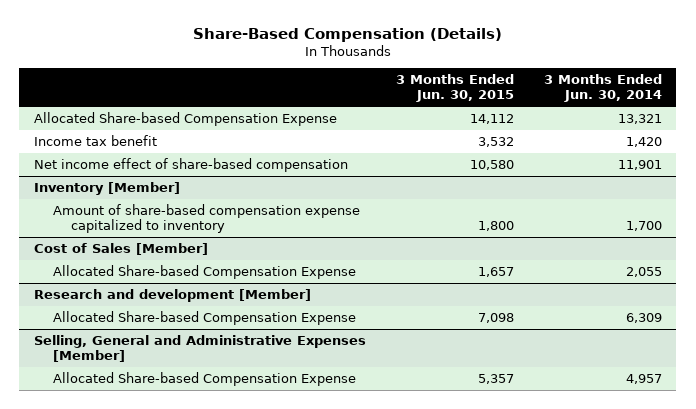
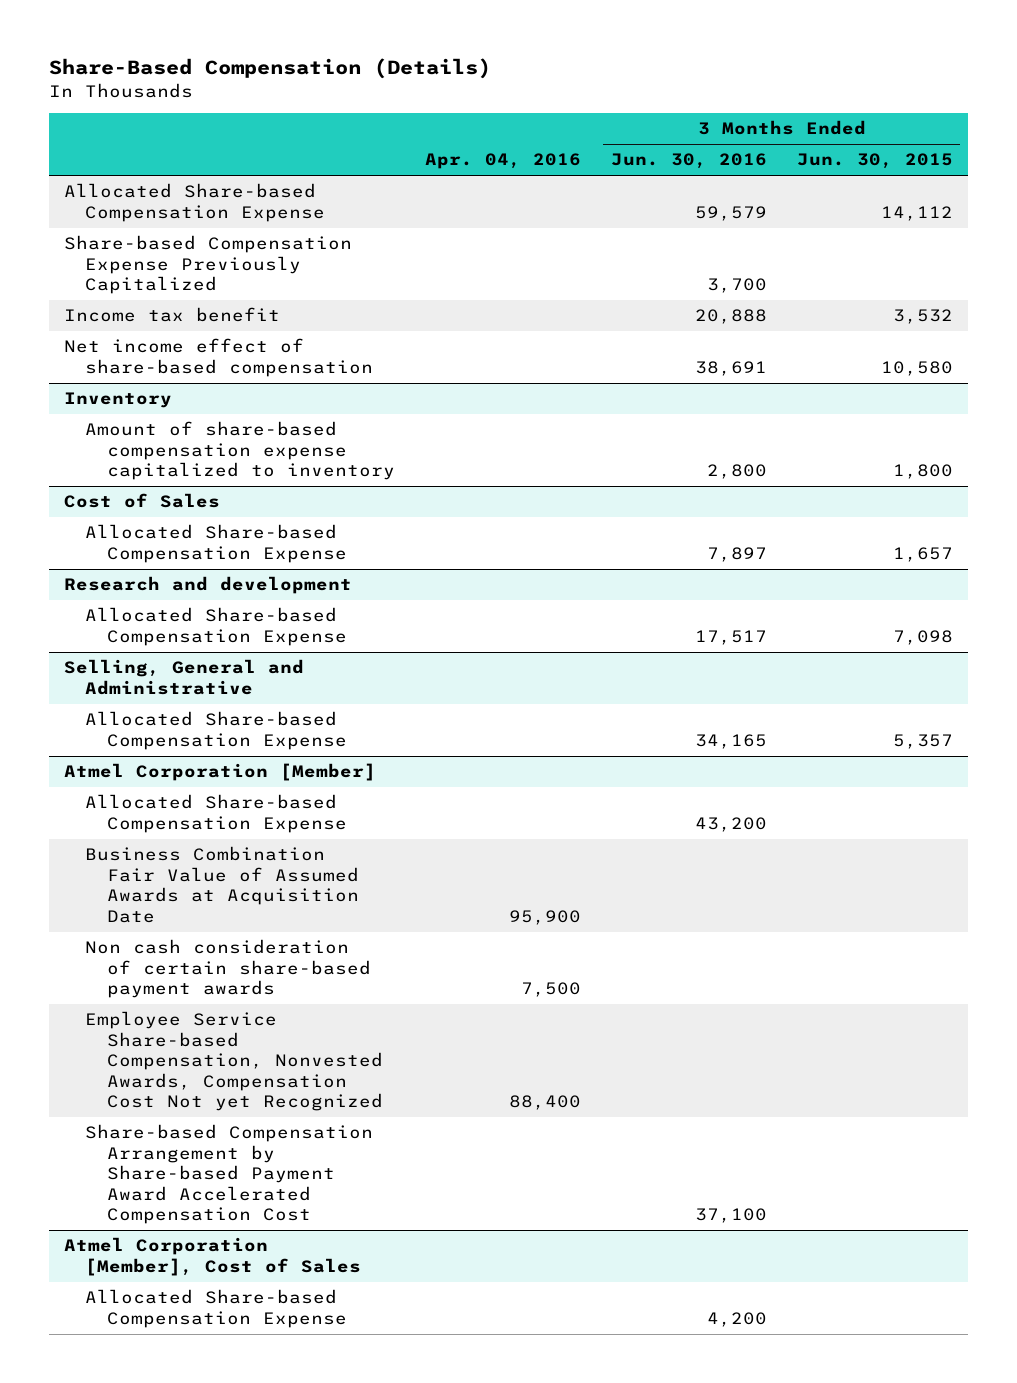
[543,74,662,103] 3 Months Ended Jun. 30, 2014 -> none
none -> [424,153,581,170] Apr. 04, 2016
none -> [610,153,767,170] Jun. 30, 2016
none -> [63,235,352,295] Share-based Compensation Expense Previously Capitalized
[34,182,181,196] Inventory [Member] -> [63,392,172,409] Inventory
[34,243,209,256] Cost of Sales [Member] -> [63,493,220,509] Cost of Sales
[34,289,312,303] Research and development [Member] -> [63,576,352,595] Research and development
[34,335,367,363] Selling, General and Administrative Expenses [Member] -> [63,659,304,695] Selling, General and Administrative
none -> [63,763,376,782] Atmel Corporation [Member]
none -> [85,794,347,833] Allocated Share-based Compensation Expense
none -> [85,846,359,923] Business Combination Fair Value of Assumed Awards at Acquisition Date
none -> [85,939,371,999] Non cash consideration of certain share-based payment awards
none -> [85,1011,383,1112] Employee Service Share-based Compensation, Nonvested Awards, Compensation Cost Not yet Recognized
none -> [85,1124,374,1225] Share-based Compensation Arrangement by Share-based Payment Award Accelerated Compensation Cost
none -> [63,1237,362,1276] Atmel Corporation [Member], Cost of Sales
none -> [85,1289,347,1328] Allocated Share-based Compensation Expense

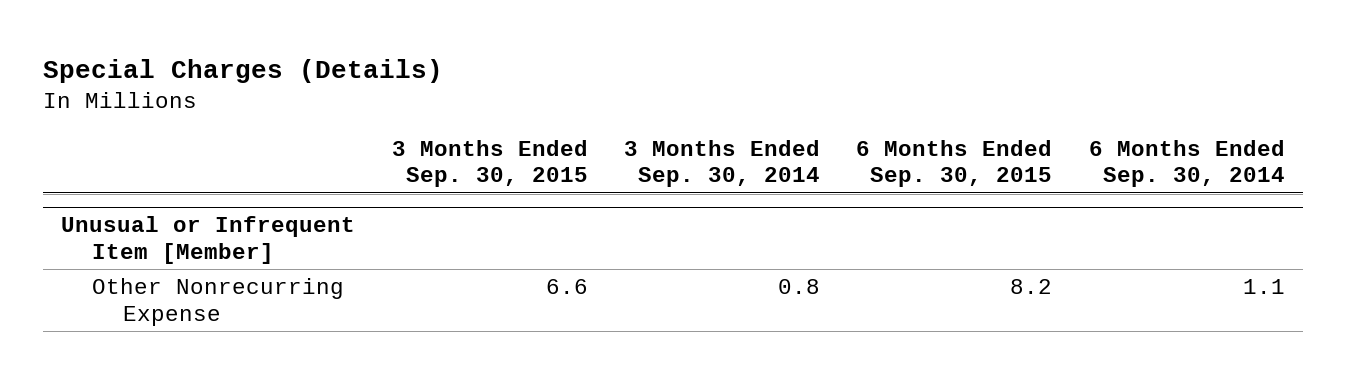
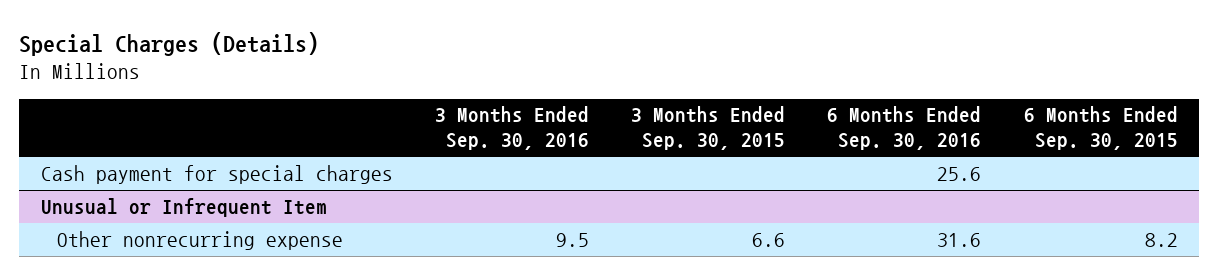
[624,139,821,188] 3 Months Ended Sep. 30, 2014 -> none
[1088,139,1285,188] 6 Months Ended Sep. 30, 2014 -> none
none -> [434,106,589,151] 3 Months Ended Sep. 30, 2016
none -> [827,106,982,151] 6 Months Ended Sep. 30, 2016
none -> [40,164,393,184] Cash payment for special charges
[61,216,356,264] Unusual or Infrequent Item [Member] -> [40,197,327,217] Unusual or Infrequent Item
[92,278,345,326] Other Nonrecurring Expense -> [57,230,344,250] Other nonrecurring expense

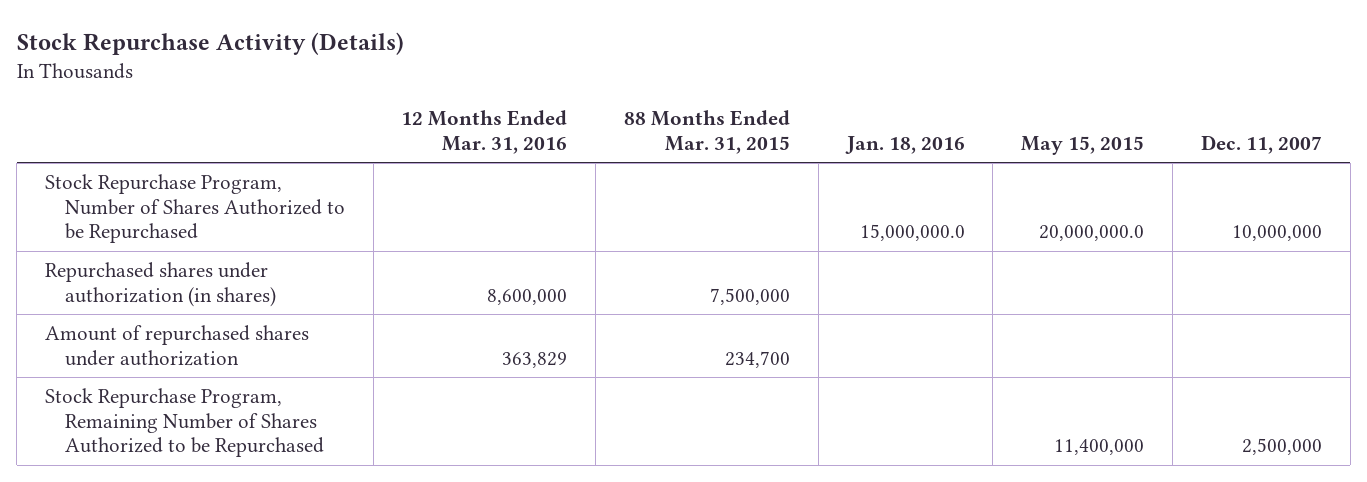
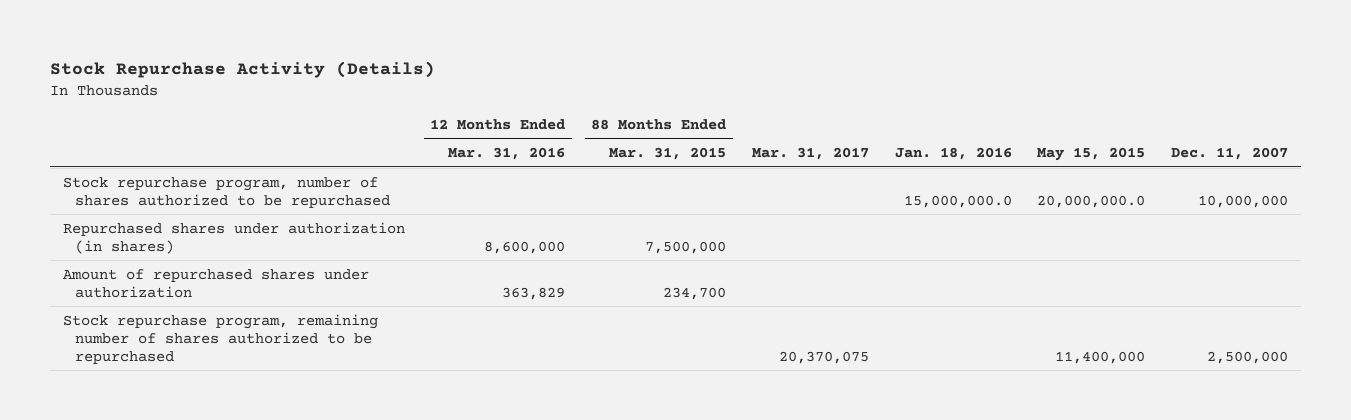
none -> [751,147,869,161] Mar. 31, 2017
[45,174,345,244] Stock Repurchase Program, Number of Shares Authorized to be Repurchased -> [62,176,391,208] Stock repurchase program, number of shares authorized to be repurchased
[45,388,324,458] Stock Repurchase Program, Remaining Number of Shares Authorized to be Repurchased -> [62,313,378,364] Stock repurchase program, remaining number of shares authorized to be repurchased

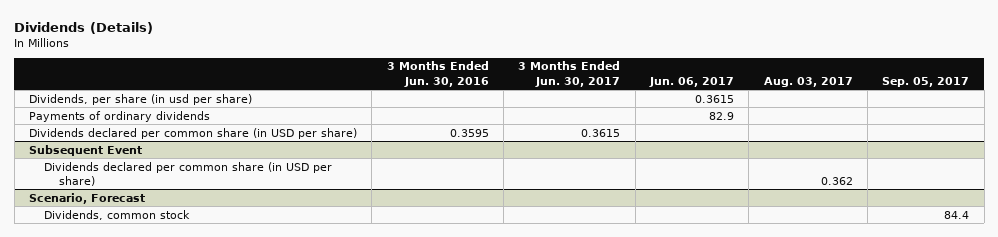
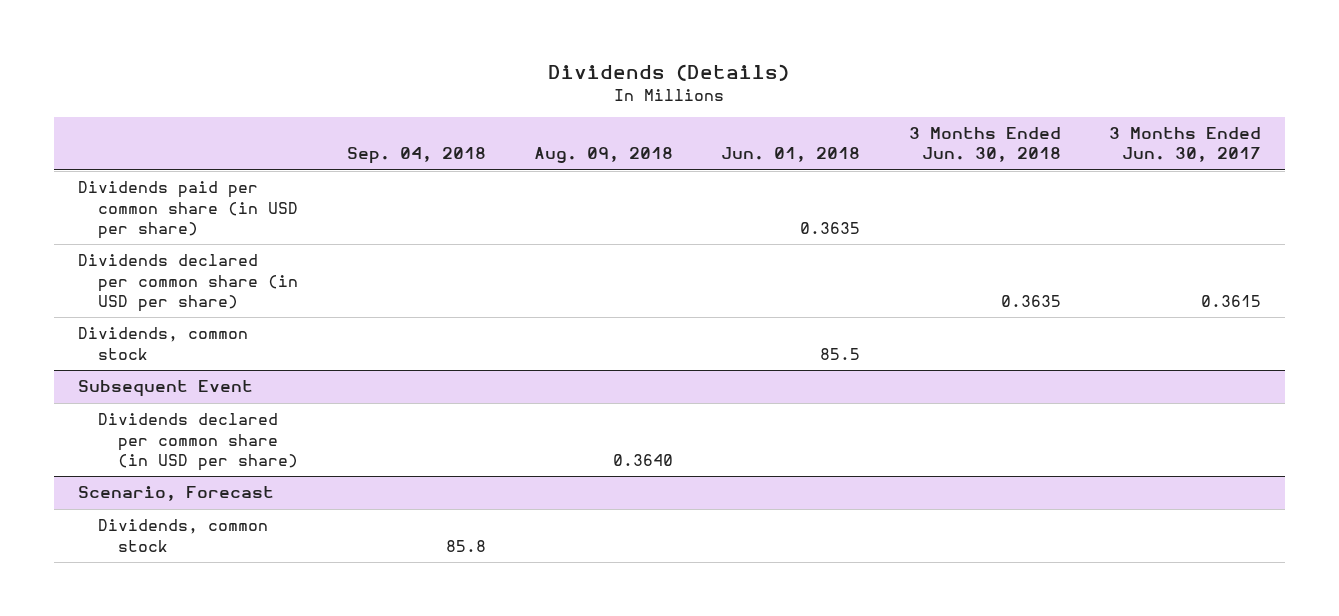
[386,61,489,87] 3 Months Ended Jun. 30, 2016 -> none
[649,76,735,87] Jun. 06, 2017 -> none
[763,76,853,87] Aug. 03, 2017 -> none
[882,76,970,87] Sep. 05, 2017 -> none
none -> [346,147,486,165] Sep. 04, 2018
none -> [534,147,674,164] Aug. 09, 2018
none -> [721,147,861,163] Jun. 01, 2018
none -> [908,127,1061,163] 3 Months Ended Jun. 30, 2018
[29,110,211,122] Payments of ordinary dividends -> none
[29,93,253,105] Dividends, per share (in usd per share) -> [77,181,299,239] Dividends paid per common share (in USD per share)
none -> [77,327,248,360] Dividends, common stock

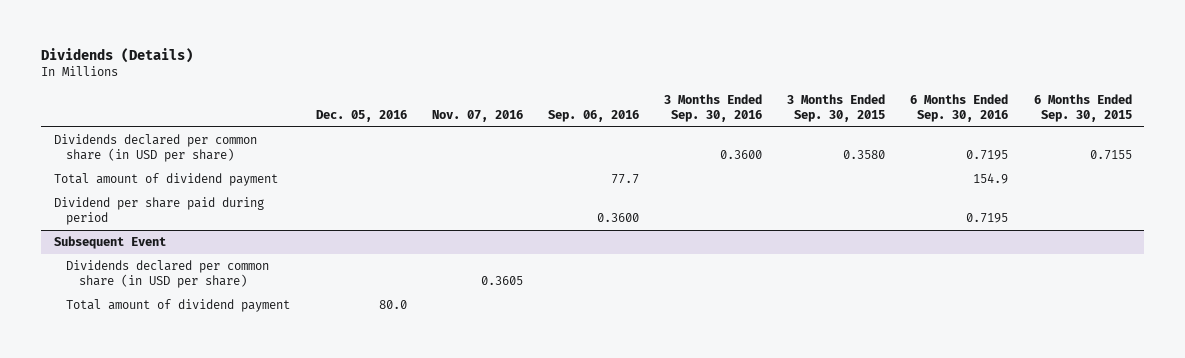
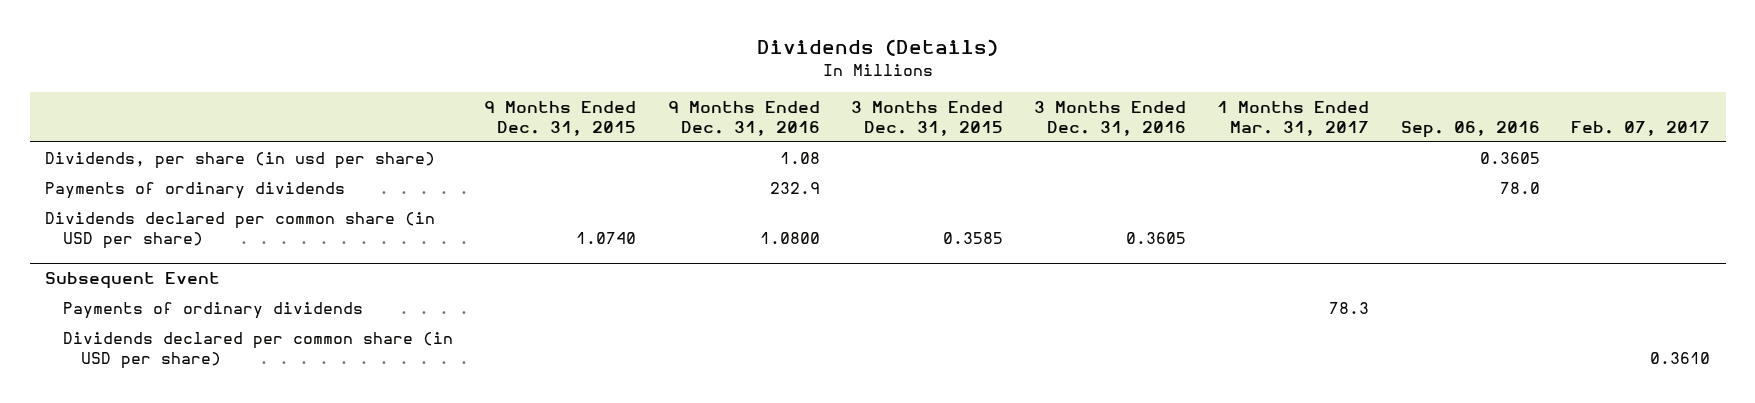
[315,109,407,122] Dec. 05, 2016 -> none
[431,109,523,122] Nov. 07, 2016 -> none
[664,93,763,122] 3 Months Ended Sep. 30, 2016 -> none
[787,93,886,122] 3 Months Ended Sep. 30, 2015 -> none
[910,93,1009,122] 6 Months Ended Sep. 30, 2016 -> none
[1033,93,1132,122] 6 Months Ended Sep. 30, 2015 -> none
none -> [484,100,637,136] 9 Months Ended Dec. 31, 2015
none -> [667,100,820,136] 9 Months Ended Dec. 31, 2016
none -> [850,100,1003,136] 3 Months Ended Dec. 31, 2015
none -> [1034,100,1187,136] 3 Months Ended Dec. 31, 2016
none -> [1217,100,1370,136] 1 Months Ended Mar. 31, 2017
none -> [1570,120,1710,136] Feb. 07, 2017
none -> [45,151,436,169] Dividends, per share (in usd per share)
none -> [45,181,346,199] Payments of ordinary dividends
[53,173,278,187] Total amount of dividend payment -> none
[53,197,264,226] Dividend per share paid during period -> none
none -> [63,301,364,319] Payments of ordinary dividends
[66,299,291,313] Total amount of dividend payment -> none

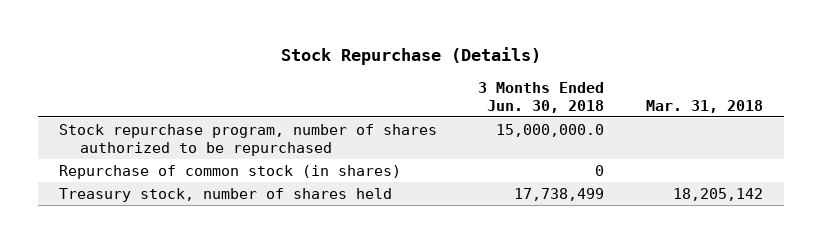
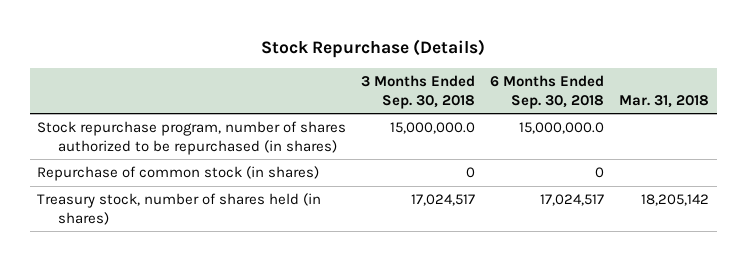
[478,81,605,113] 3 Months Ended Jun. 30, 2018 -> none
none -> [361,75,476,109] 3 Months Ended Sep. 30, 2018
none -> [490,75,605,109] 6 Months Ended Sep. 30, 2018
[58,123,437,157] Stock repurchase program, number of shares authorized to be repurchased -> [37,121,347,155] Stock repurchase program, number of shares authorized to be repurchased (in shares)
[58,187,392,202] Treasury stock, number of shares held -> [37,193,322,225] Treasury stock, number of shares held (in shares)

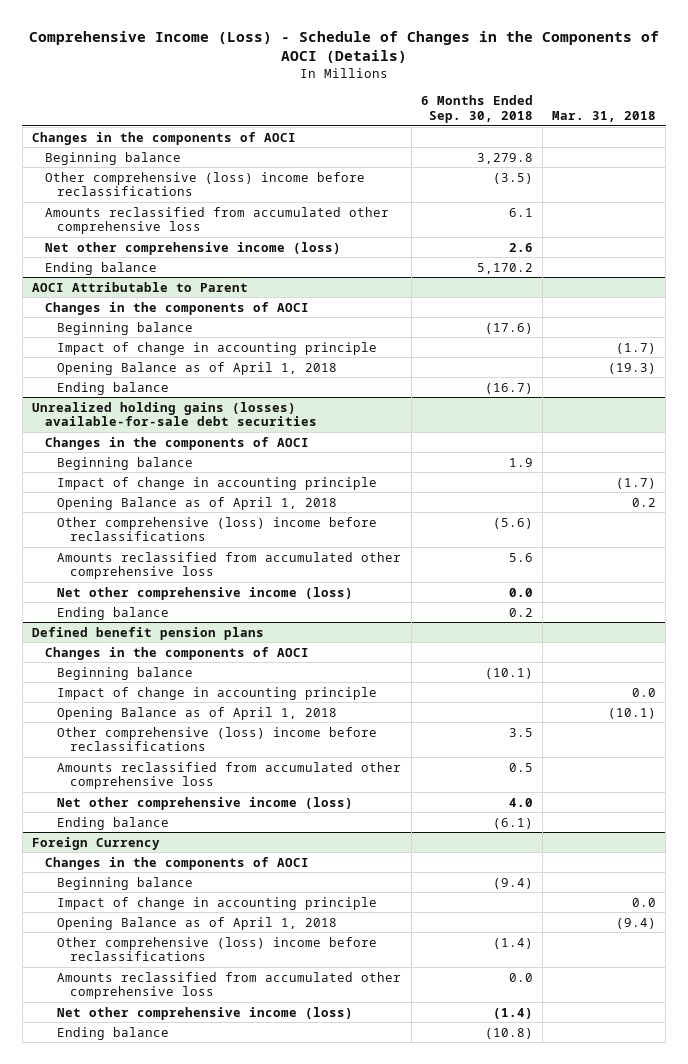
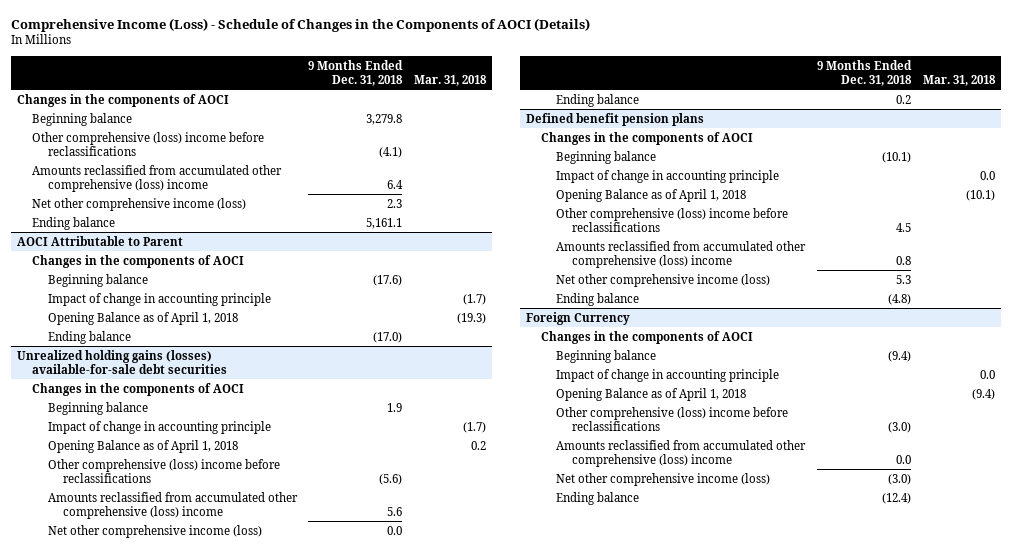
[420,95,533,123] 6 Months Ended Sep. 30, 2018 -> none
none -> [308,59,404,86] 9 Months Ended Dec. 31, 2018
[44,206,389,235] Amounts reclassified from accumulated other comprehensive loss -> [32,164,283,192] Amounts reclassified from accumulated other comprehensive (loss) income
[57,551,402,580] Amounts reclassified from accumulated other comprehensive loss -> [47,491,298,519] Amounts reclassified from accumulated other comprehensive (loss) income
[57,761,402,790] Amounts reclassified from accumulated other comprehensive loss -> [556,240,807,268] Amounts reclassified from accumulated other comprehensive (loss) income
[57,971,402,1000] Amounts reclassified from accumulated other comprehensive loss -> [556,439,807,467] Amounts reclassified from accumulated other comprehensive (loss) income

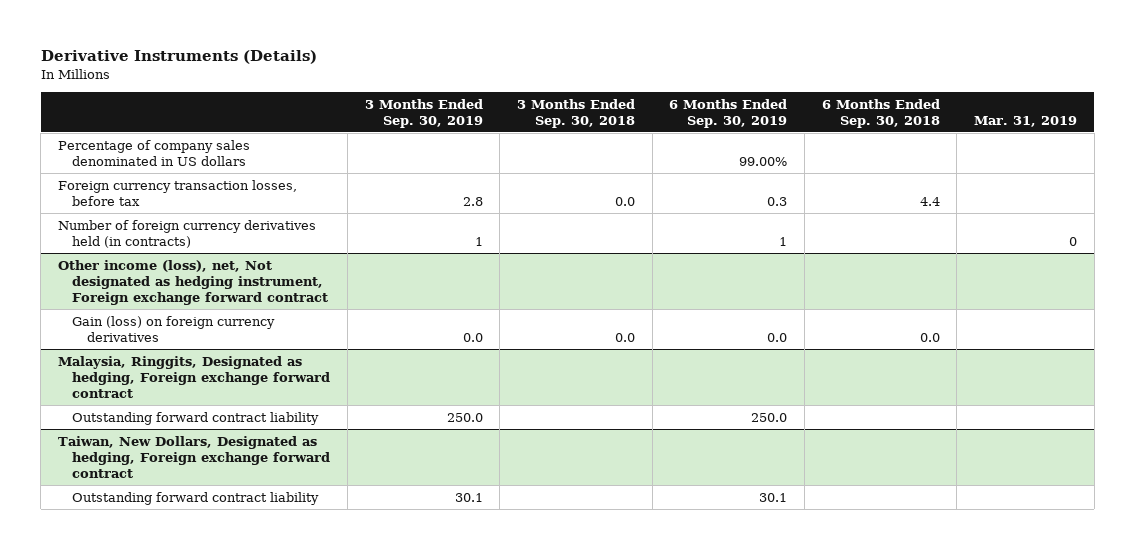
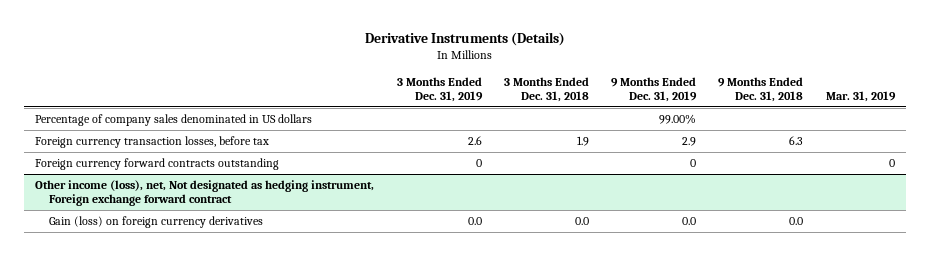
[364,98,483,128] 3 Months Ended Sep. 30, 2019 -> none
[516,98,635,128] 3 Months Ended Sep. 30, 2018 -> none
[669,98,788,128] 6 Months Ended Sep. 30, 2019 -> none
[821,98,940,128] 6 Months Ended Sep. 30, 2018 -> none
none -> [396,77,483,102] 3 Months Ended Dec. 31, 2019
none -> [503,77,589,102] 3 Months Ended Dec. 31, 2018
none -> [611,77,698,102] 9 Months Ended Dec. 31, 2019
none -> [718,77,804,102] 9 Months Ended Dec. 31, 2018
[57,219,316,248] Number of foreign currency derivatives held (in contracts) -> [35,158,280,171] Foreign currency forward contracts outstanding
[57,355,331,398] Malaysia, Ringgits, Designated as hedging, Foreign exchange forward contract -> none
[72,411,320,425] Outstanding forward contract liability -> none
[57,435,331,478] Taiwan, New Dollars, Designated as hedging, Foreign exchange forward contract -> none
[72,491,320,505] Outstanding forward contract liability -> none

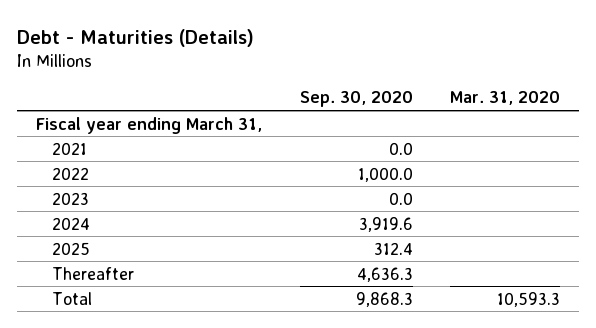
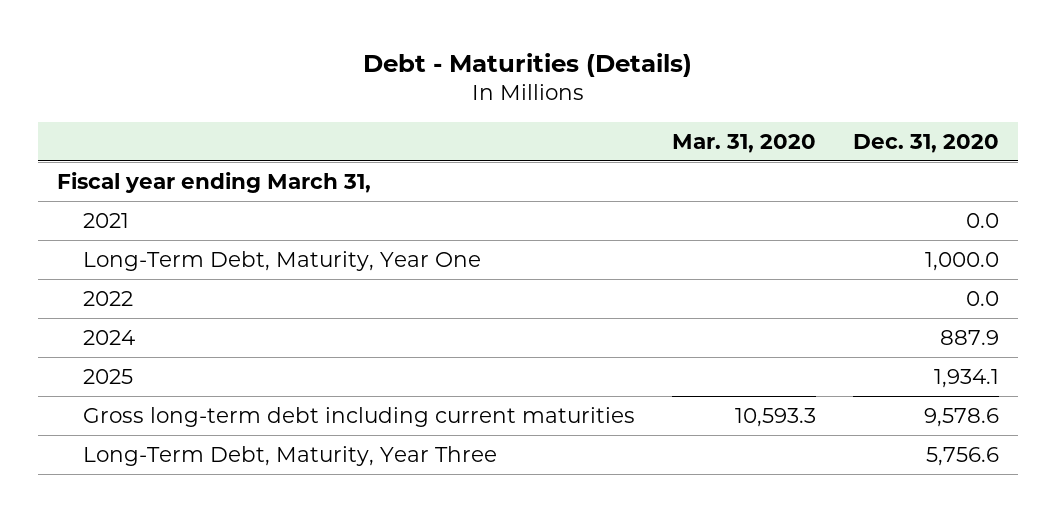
[299,91,413,108] Sep. 30, 2020 -> none
none -> [853,133,1000,153] Dec. 31, 2020
none -> [82,250,481,271] Long-Term Debt, Maturity, Year One
[52,191,90,205] 2023 -> none
[52,266,135,280] Thereafter -> none
[52,291,93,305] Total -> [82,406,635,427] Gross long-term debt including current maturities
none -> [82,445,497,466] Long-Term Debt, Maturity, Year Three

